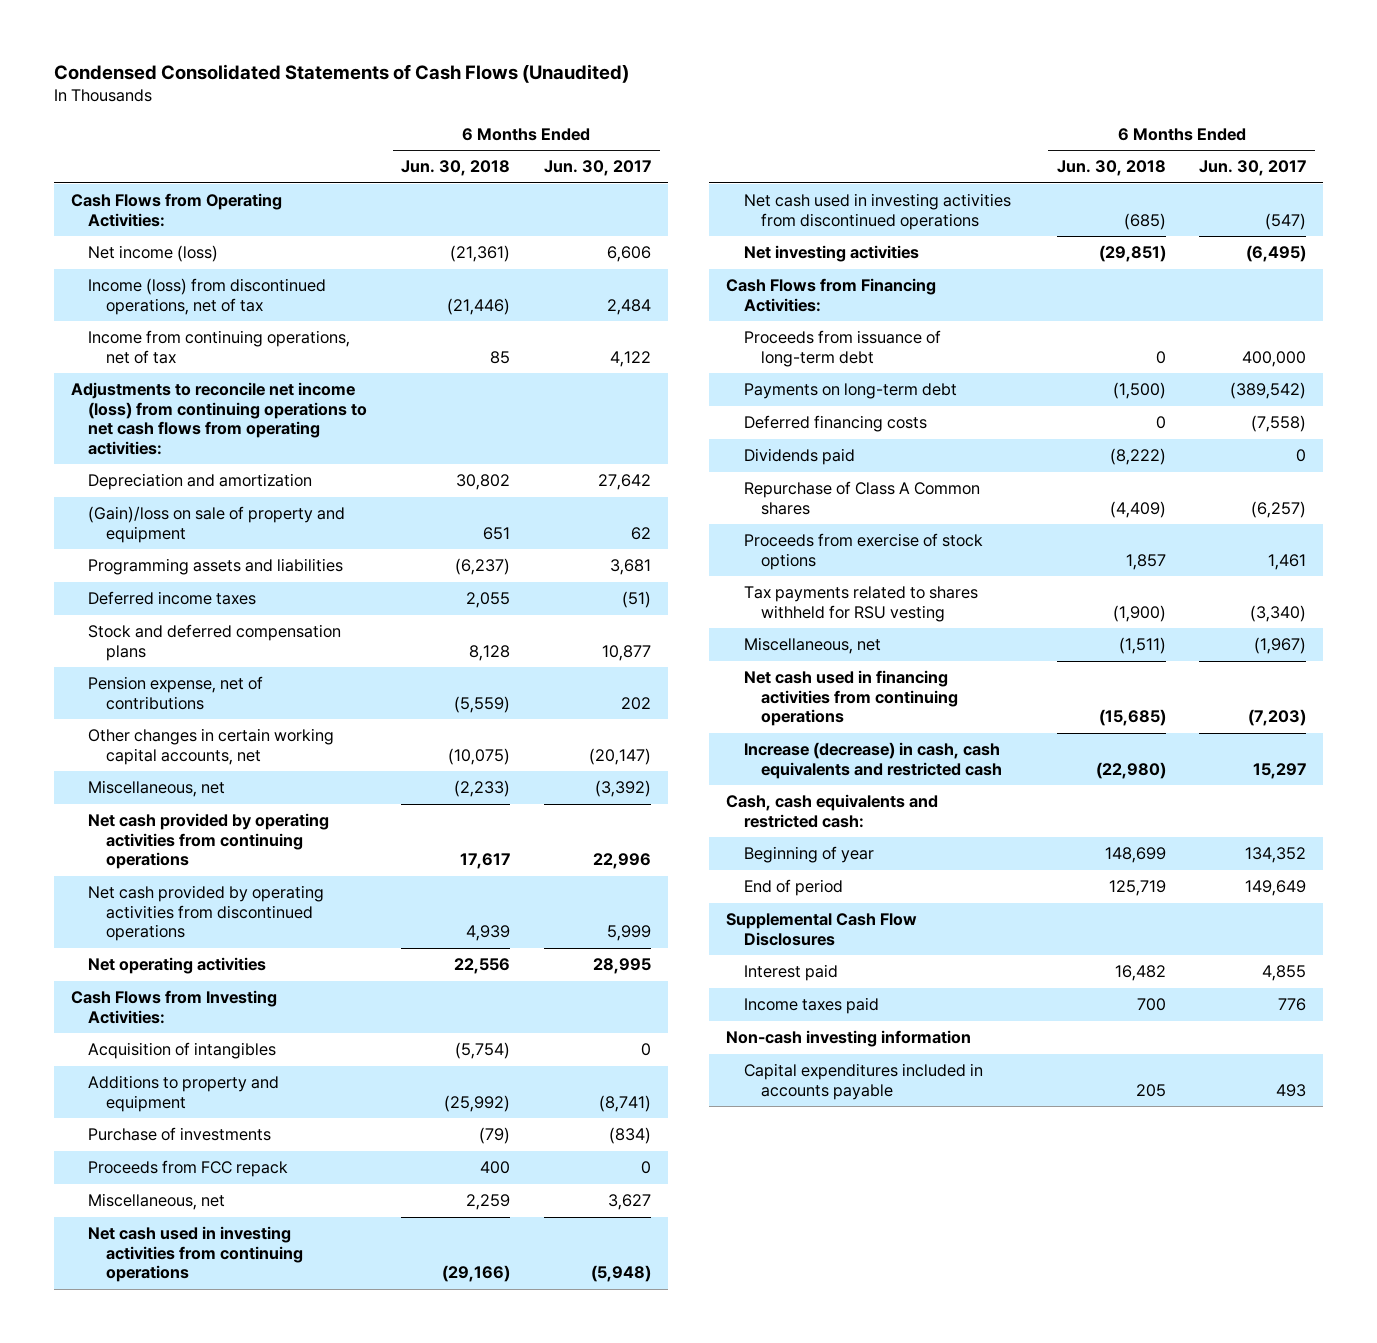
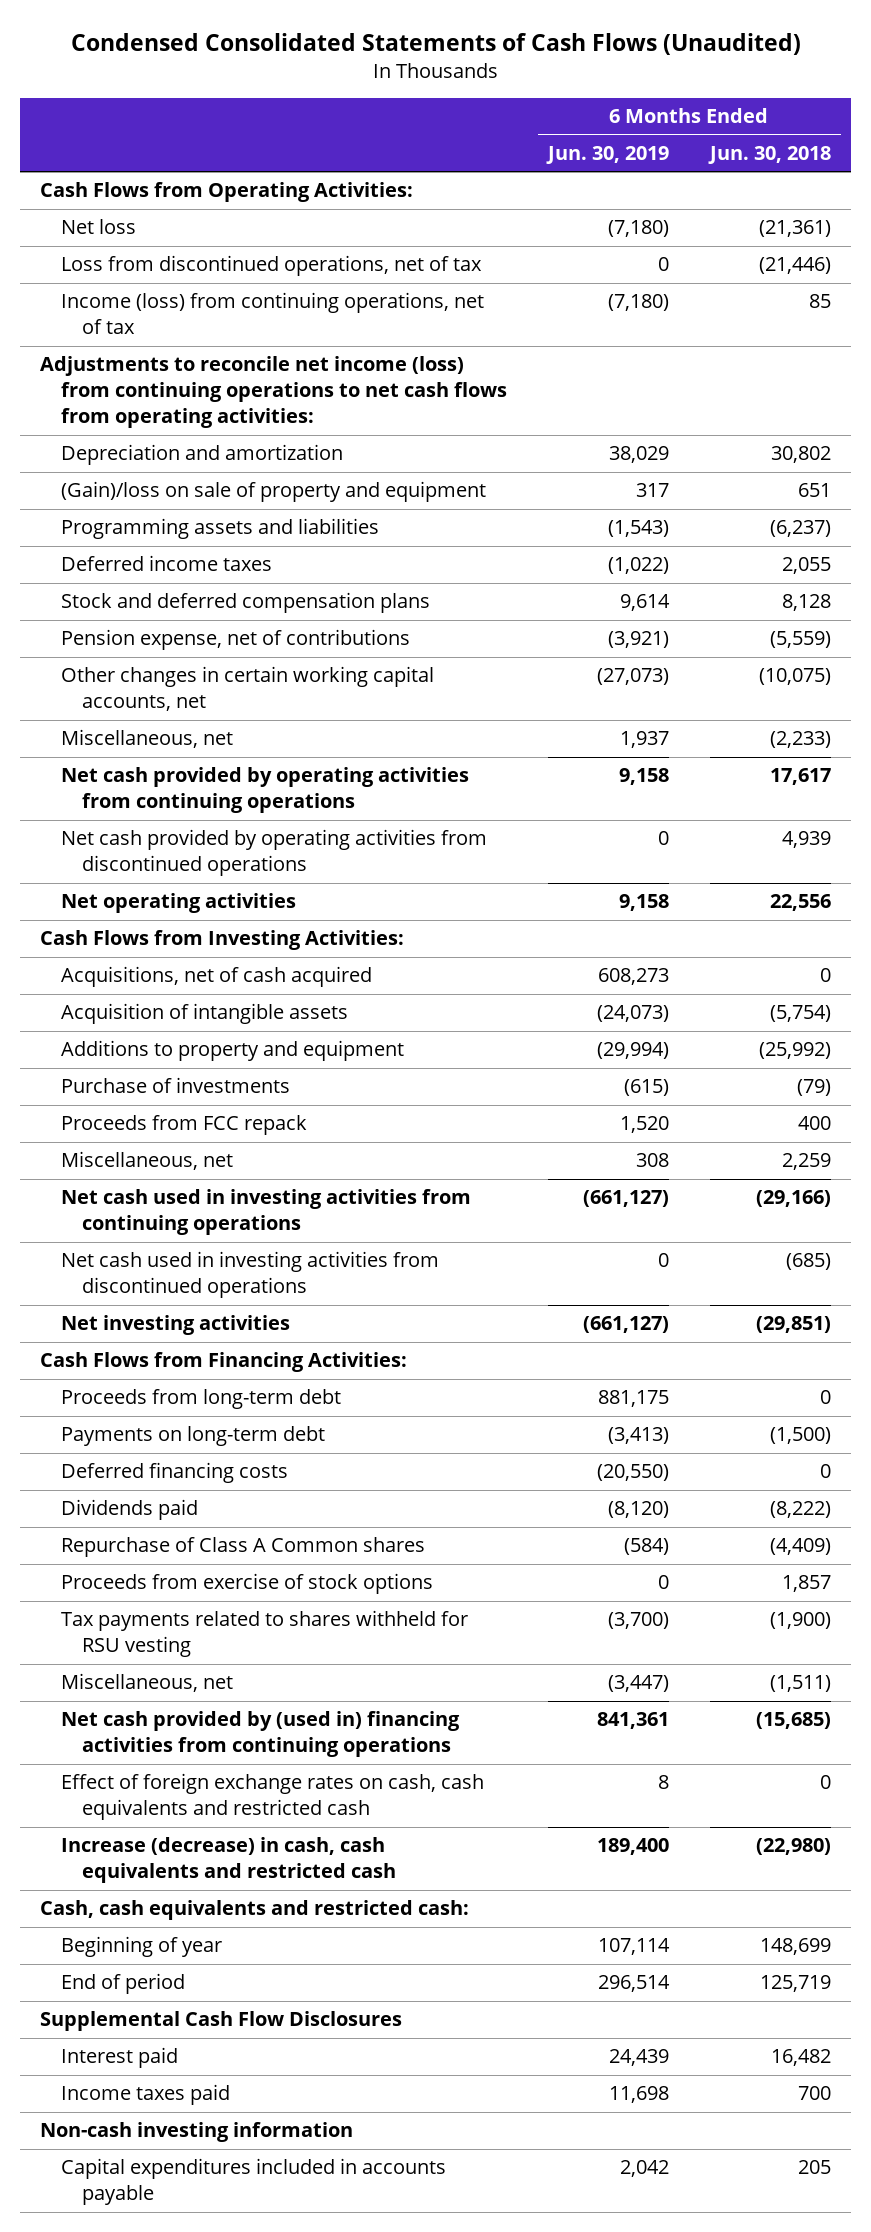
[544,160,652,177] Jun. 30, 2017 -> none
none -> [546,146,670,165] Jun. 30, 2019
[88,245,219,263] Net income (loss) -> [61,219,137,235] Net loss
[88,278,327,315] Income (loss) from discontinued operations, net of tax -> [61,255,483,277] Loss from discontinued operations, net of tax
[88,330,351,364] Income from continuing operations, net of tax -> [61,292,485,335] Income (loss) from continuing operations, net of tax
none -> [61,966,373,988] Acquisitions, net of cash acquired
[88,1042,277,1060] Acquisition of intangibles -> [61,1003,349,1025] Acquisition of intangible assets
[743,330,941,367] Proceeds from issuance of long-term debt -> [61,1389,342,1410] Proceeds from long-term debt
[743,670,958,727] Net cash used in financing activities from continuing operations -> [61,1711,461,1758] Net cash provided by (used in) financing activities from continuing operations
none -> [61,1773,485,1821] Effect of foreign exchange rates on cash, cash equivalents and restricted cash

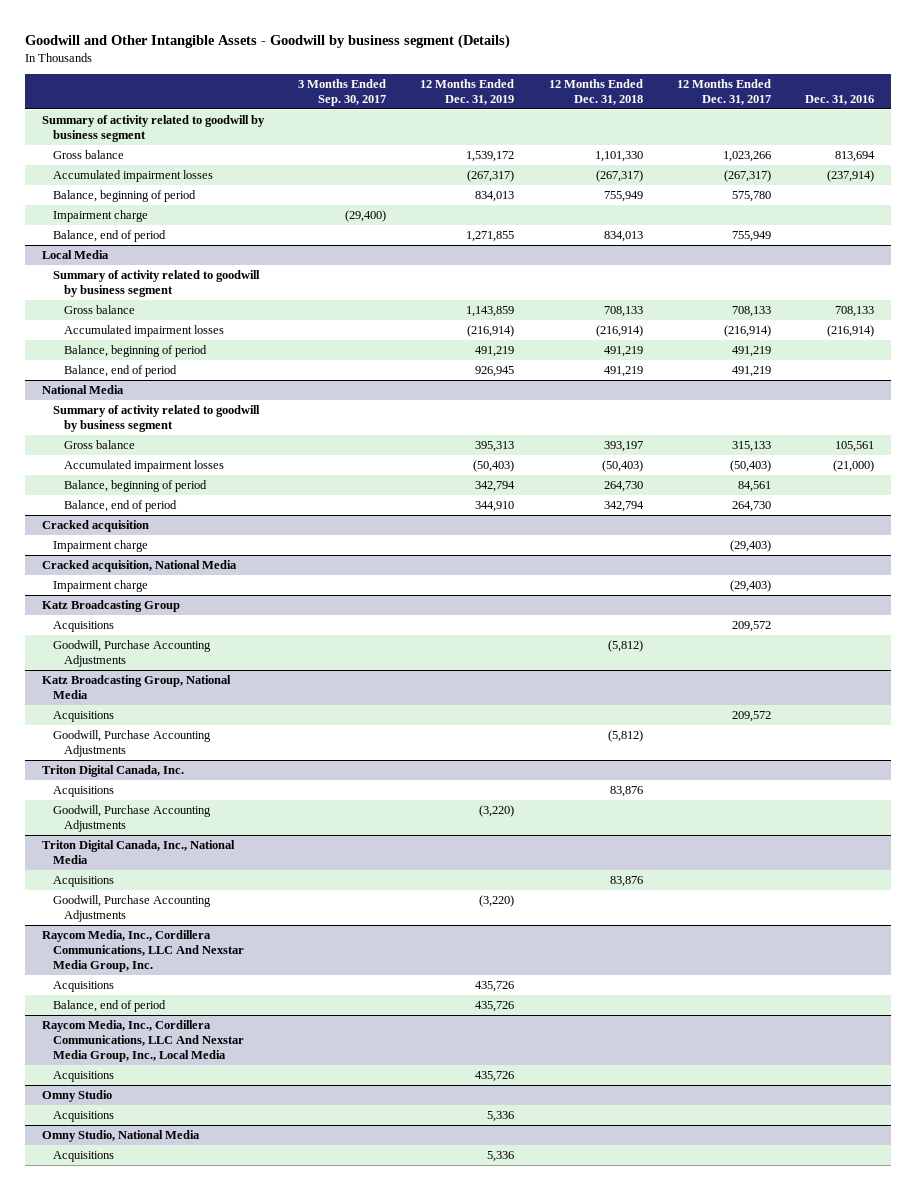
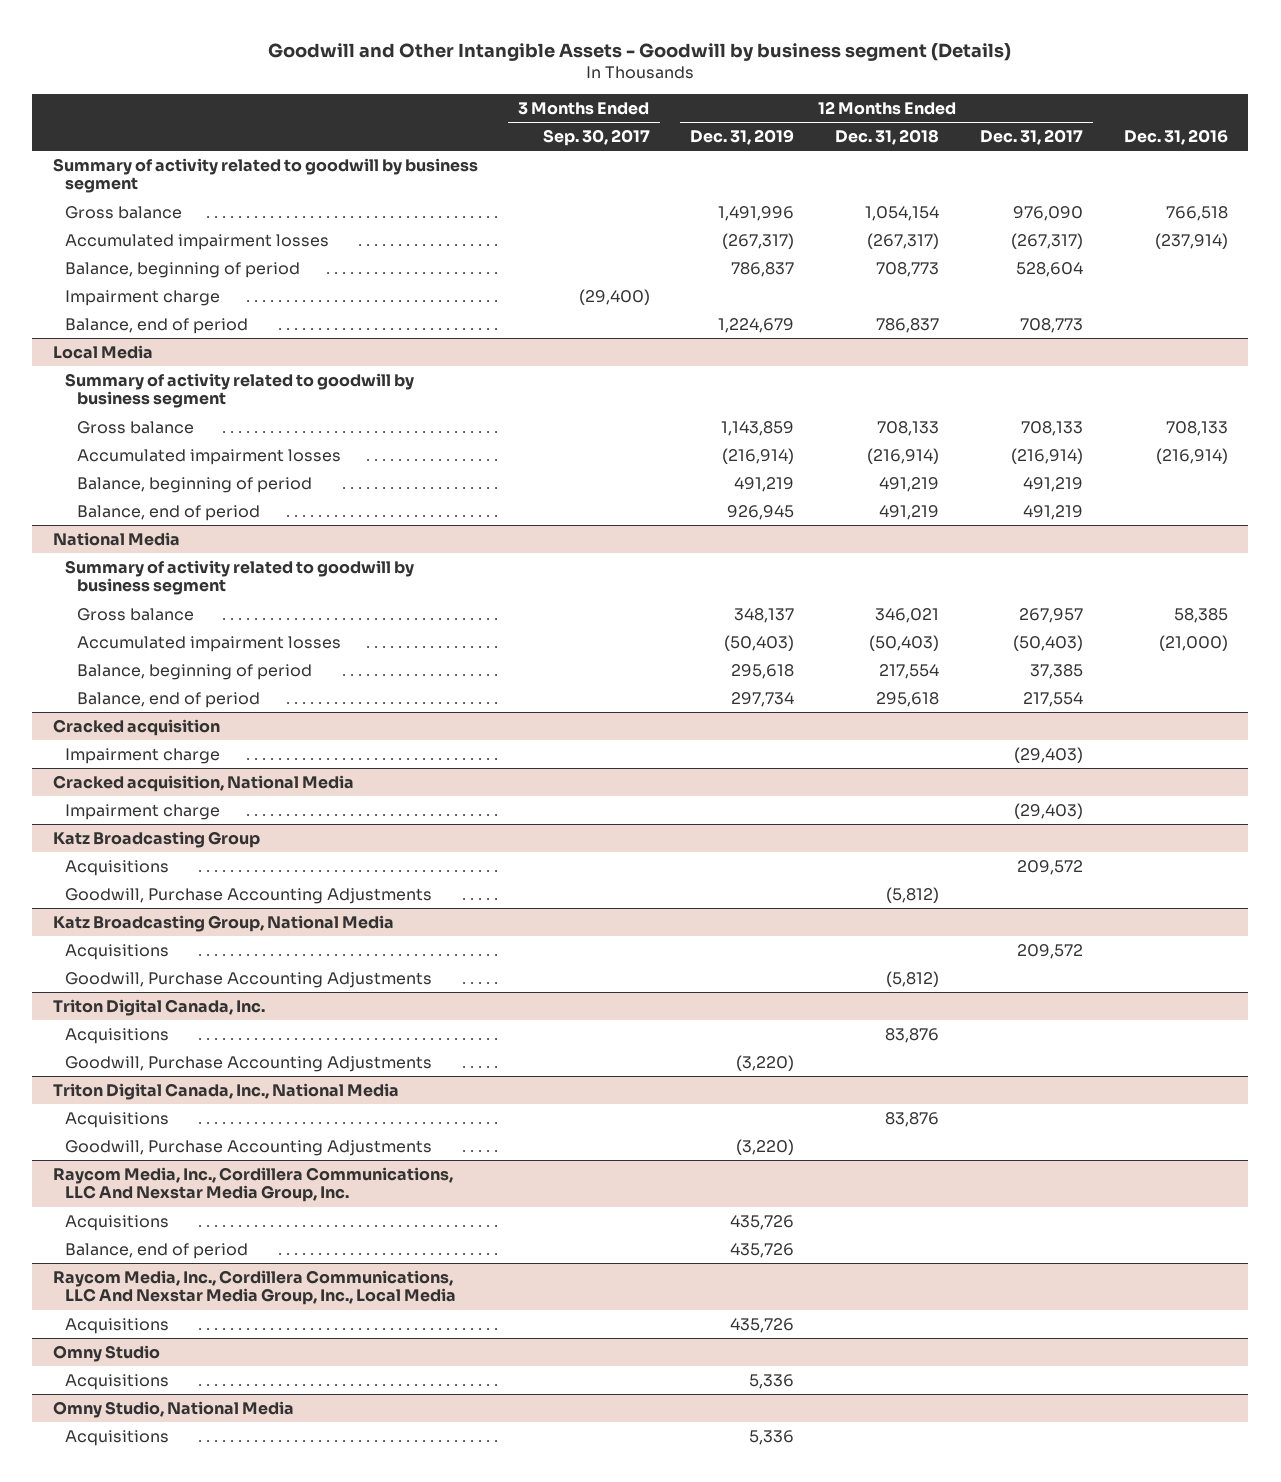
[466,150,515,162] 1,539,172 -> [718,205,795,221] 1,491,996
[594,150,643,162] 1,101,330 -> [865,205,940,221] 1,054,154
[722,150,771,162] 1,023,266 -> [1013,205,1084,221] 976,090
[834,150,875,162] 813,694 -> [1165,205,1228,221] 766,518
[475,190,515,202] 834,013 -> [731,261,795,277] 786,837
[603,190,643,202] 755,949 -> [876,261,940,277] 708,773
[731,190,771,202] 575,780 -> [1016,261,1084,277] 528,604
[466,230,515,242] 1,271,855 -> [718,317,795,333] 1,224,679
[603,230,643,242] 834,013 -> [876,317,940,333] 786,837
[731,230,771,242] 755,949 -> [1020,317,1084,333] 708,773
[475,440,515,452] 395,313 -> [734,607,795,623] 348,137
[603,440,643,452] 393,197 -> [875,607,940,623] 346,021
[731,440,771,452] 315,133 -> [1019,607,1084,623] 267,957
[834,440,874,452] 105,561 -> [1173,607,1228,623] 58,385
[475,480,516,492] 342,794 -> [731,663,795,679] 295,618
[603,480,643,492] 264,730 -> [879,663,940,679] 217,554
[737,480,771,492] 84,561 -> [1030,663,1084,679] 37,385
[475,500,515,512] 344,910 -> [731,691,795,707] 297,734
[603,500,644,512] 342,794 -> [876,691,940,707] 295,618
[731,500,771,512] 264,730 -> [1023,691,1084,707] 217,554

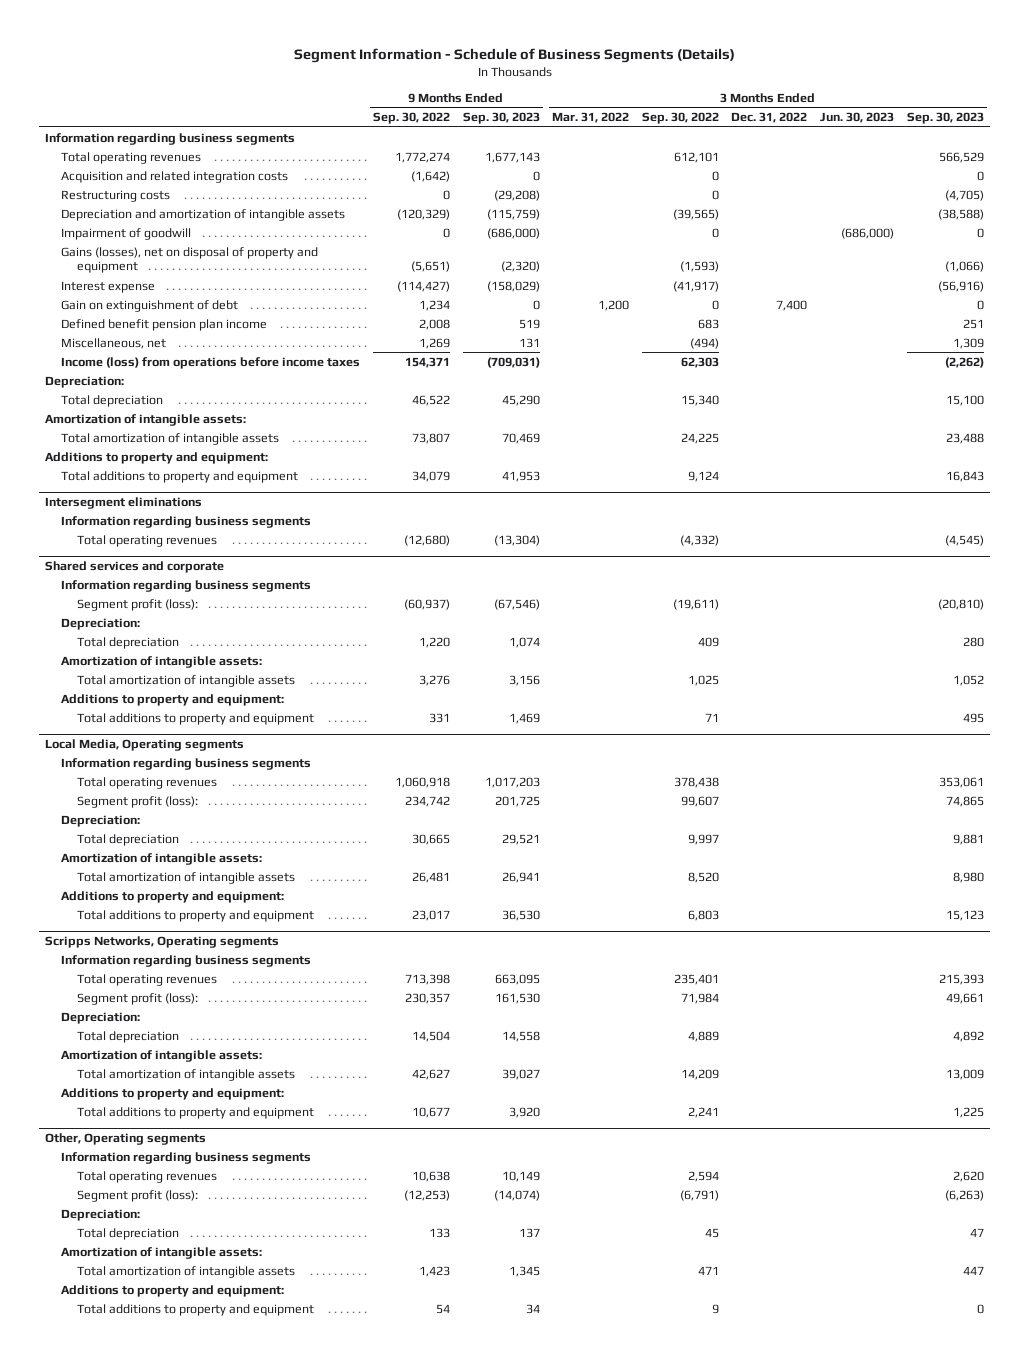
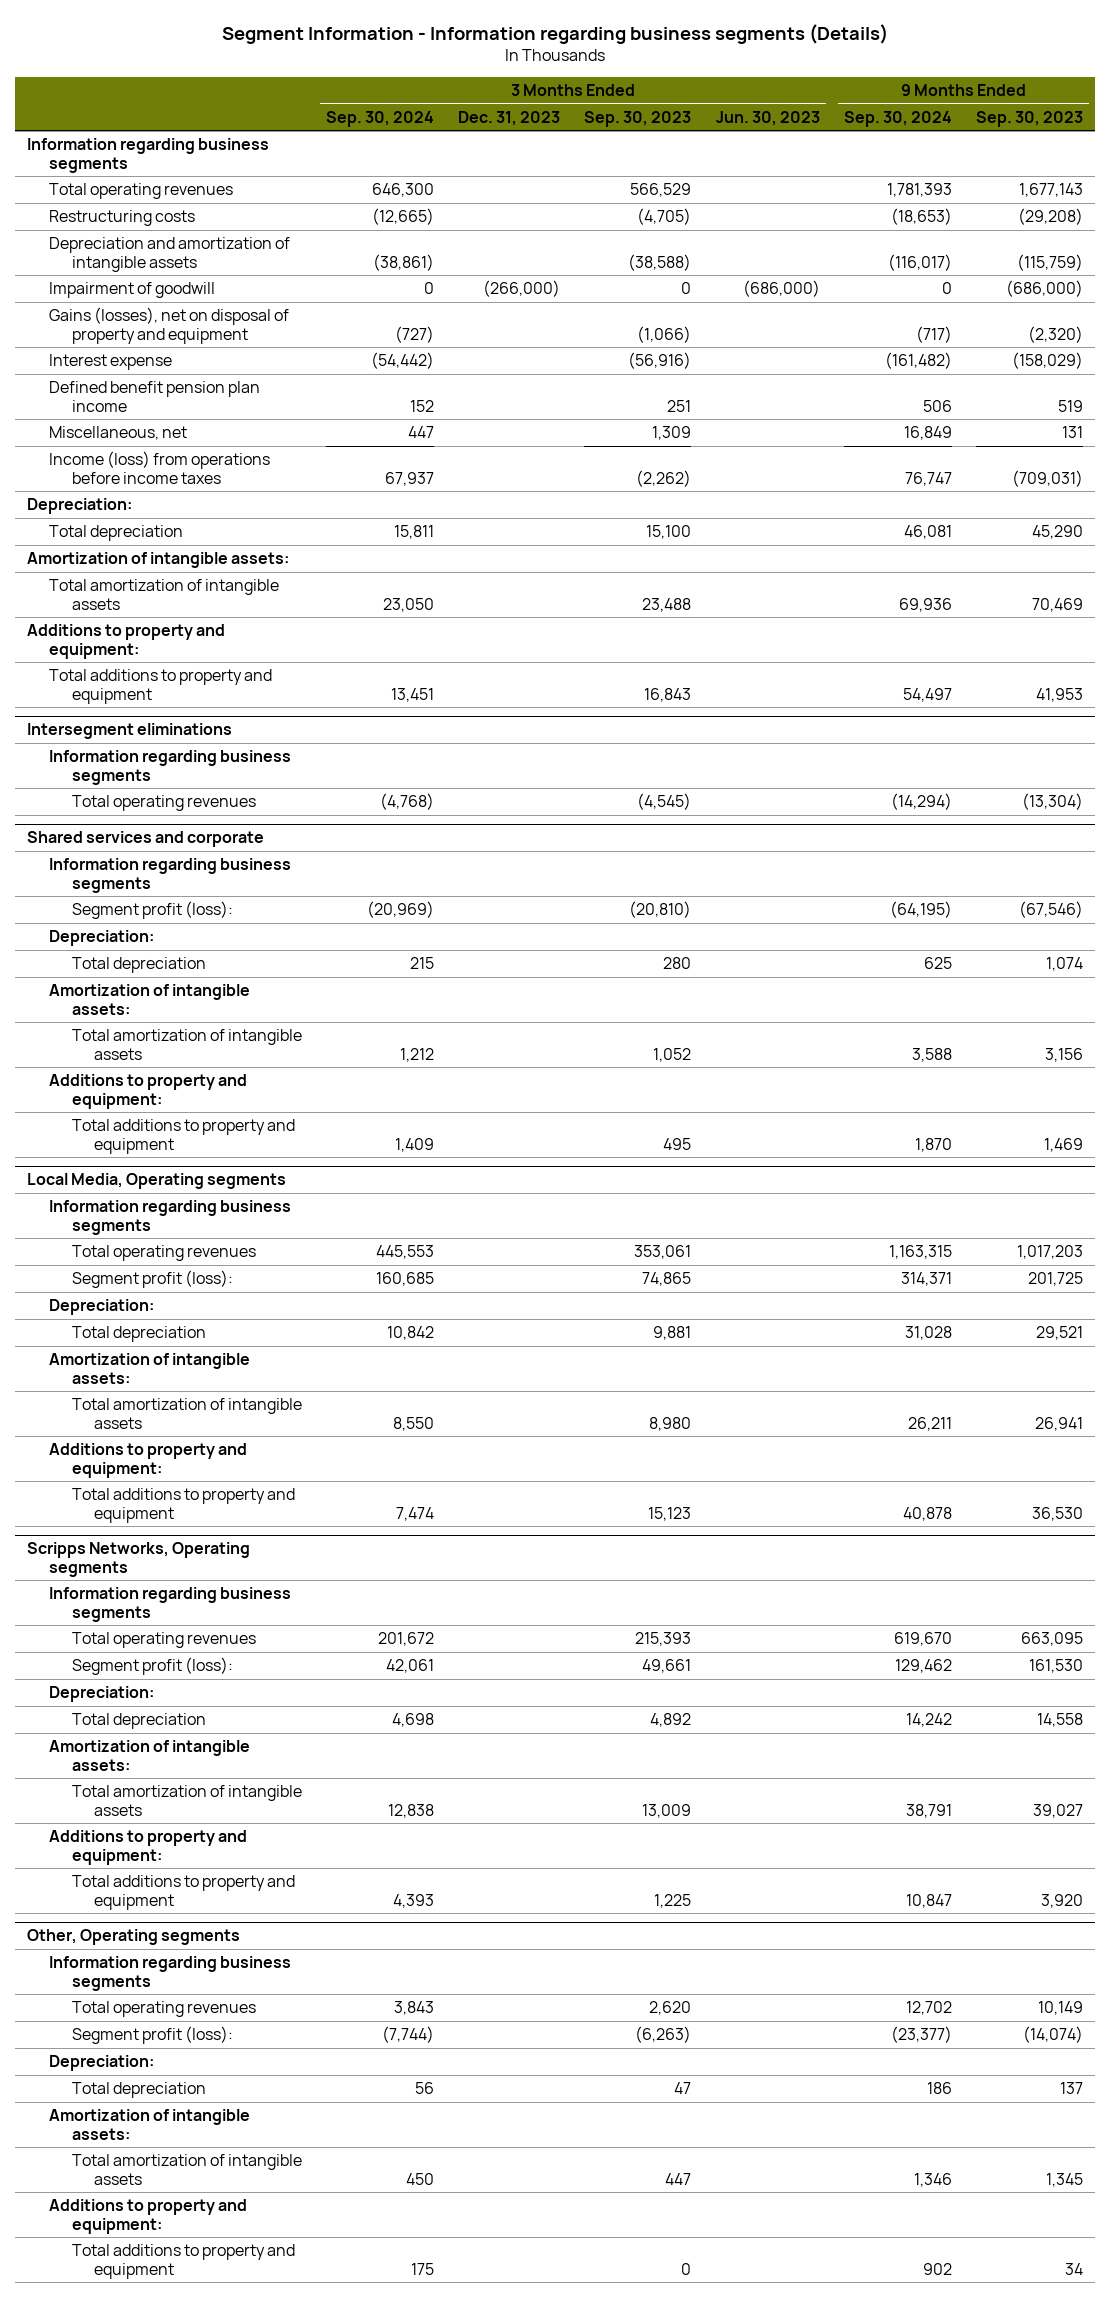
[293,47,735,63] Segment Information - Schedule of Business Segments (Details) -> [222,23,889,44] Segment Information - Information regarding business segments (Details)
[372,112,450,125] Sep. 30, 2022 -> none
[552,112,630,124] Mar. 31, 2022 -> none
[641,112,719,125] Sep. 30, 2022 -> none
[731,112,808,124] Dec. 31, 2022 -> none
none -> [325,110,434,127] Sep. 30, 2024
none -> [458,110,561,126] Dec. 31, 2023
none -> [843,110,952,127] Sep. 30, 2024
[61,170,289,183] Acquisition and related integration costs -> none
[61,299,239,312] Gain on extinguishment of debt -> none

